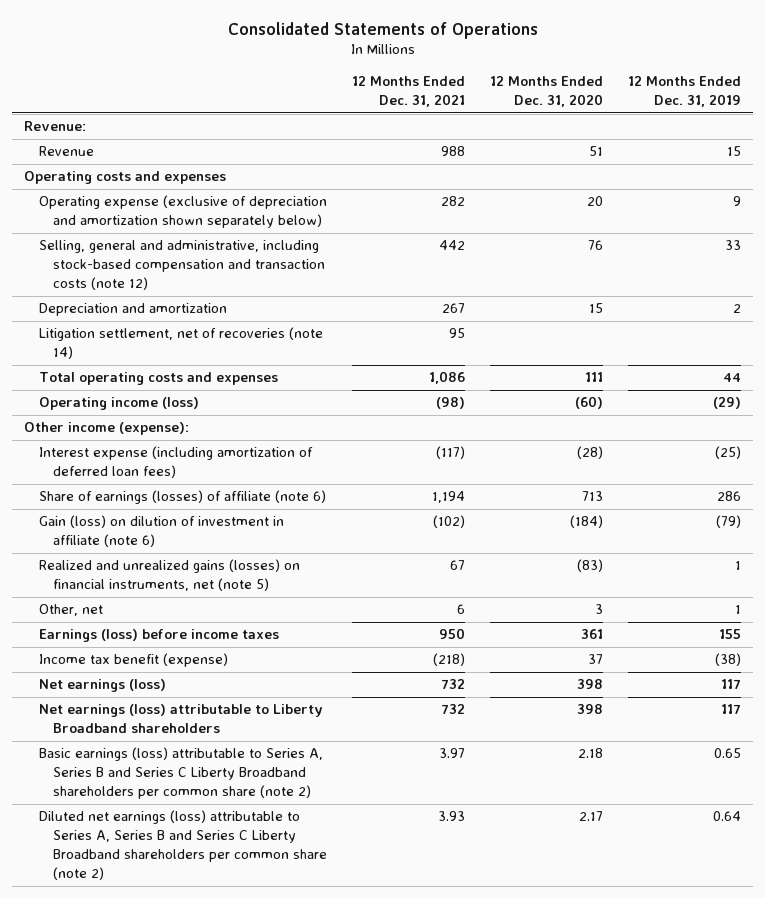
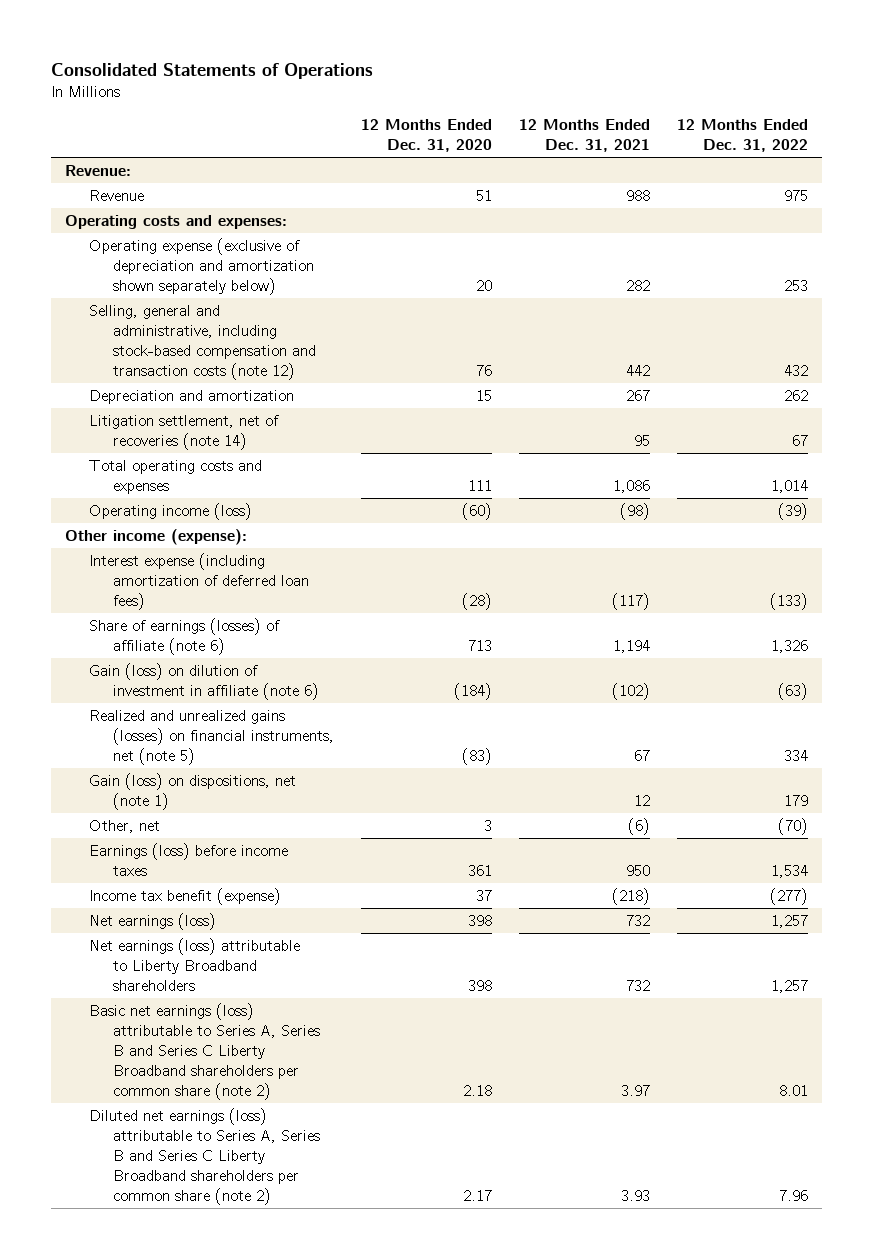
[627,76,741,108] 12 Months Ended Dec. 31, 2019 -> none
none -> [677,119,809,153] 12 Months Ended Dec. 31, 2022
[24,171,227,185] Operating costs and expenses -> [65,214,288,229] Operating costs and expenses:
none -> [89,772,297,810] Gain (loss) on dispositions, net (note 1)
[457,604,466,615] 6 -> [628,817,651,835] (6)
[38,747,323,800] Basic earnings (loss) attributable to Series A, Series B and Series C Liberty Broadband shareholders per common share (note 2) -> [89,1002,321,1100] Basic net earnings (loss) attributable to Series A, Series B and Series C Liberty Broadband shareholders per common share (note 2)

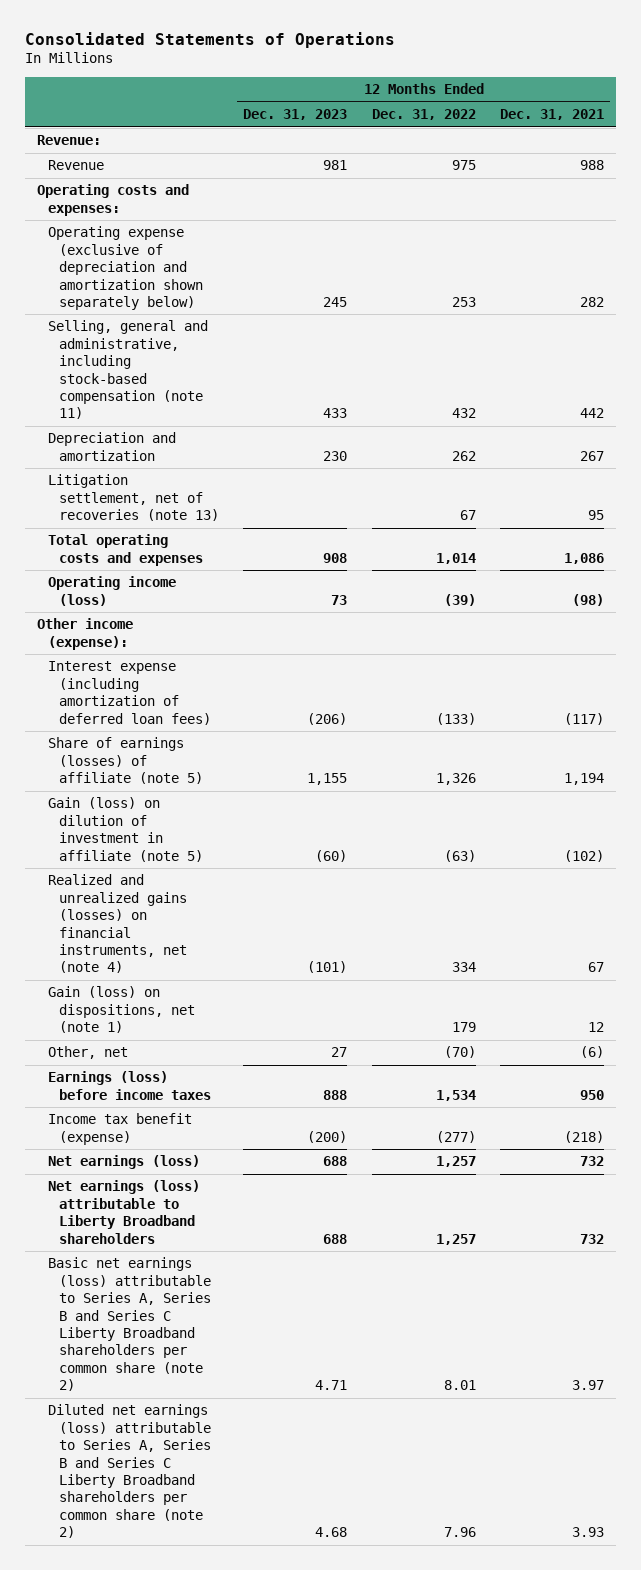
[361,119,493,153] 12 Months Ended Dec. 31, 2020 -> none
none -> [243,109,348,121] Dec. 31, 2023
[89,304,317,380] Selling, general and administrative, including stock-based compensation and transaction costs (note 12) -> [47,320,208,420] Selling, general and administrative, including stock-based compensation (note 11)
[89,414,280,450] Litigation settlement, net of recoveries (note 14) -> [47,474,219,522] Litigation settlement, net of recoveries (note 13)
[89,617,281,655] Share of earnings (losses) of affiliate (note 6) -> [47,737,203,785] Share of earnings (losses) of affiliate (note 5)
[89,662,320,700] Gain (loss) on dilution of investment in affiliate (note 6) -> [47,797,203,862] Gain (loss) on dilution of investment in affiliate (note 5)
[89,709,335,765] Realized and unrealized gains (losses) on financial instruments, net (note 5) -> [47,874,187,974] Realized and unrealized gains (losses) on financial instruments, net (note 4)

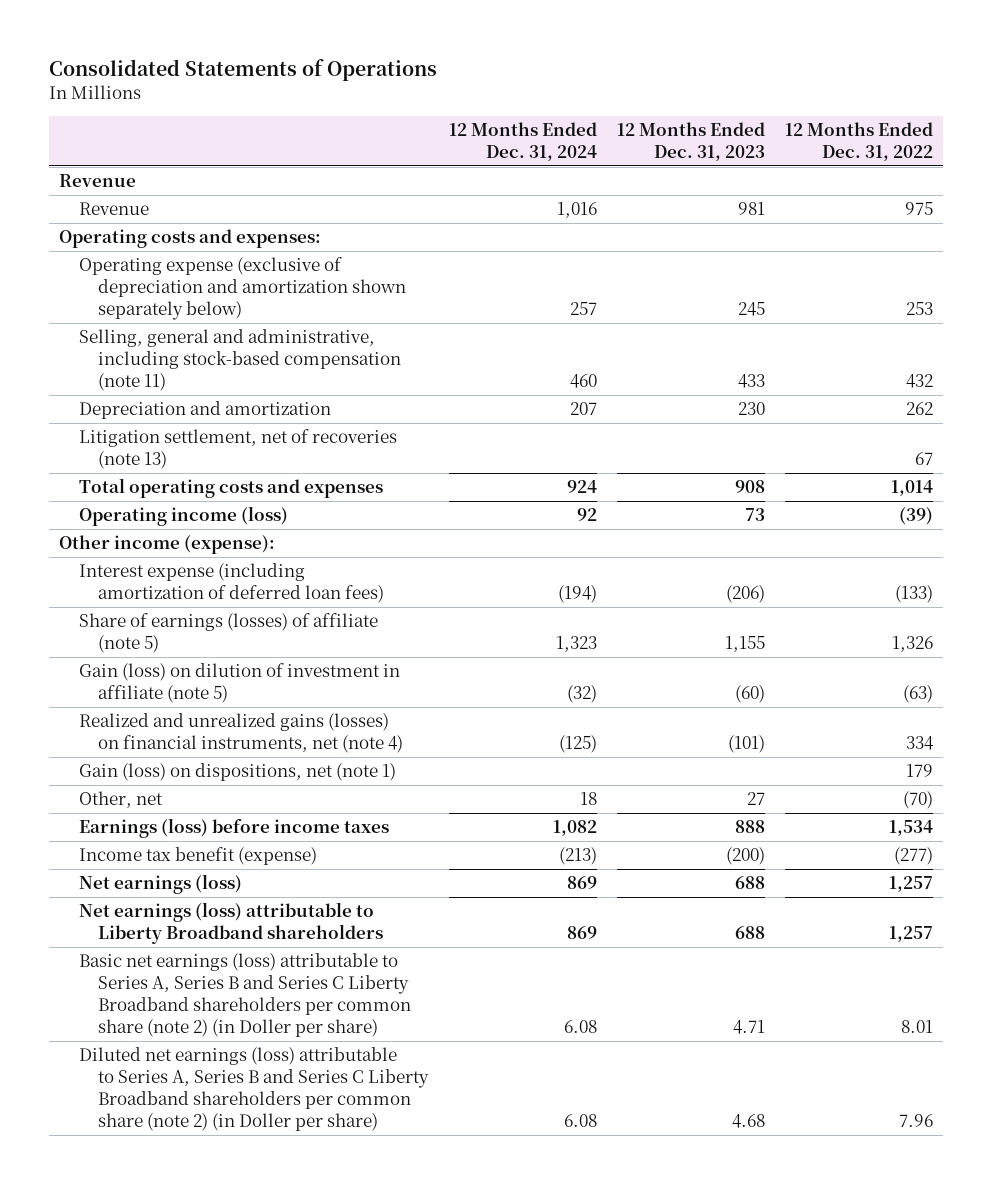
[500,109,605,121] Dec. 31, 2021 -> none
none -> [448,121,597,162] 12 Months Ended Dec. 31, 2024
[36,135,101,146] Revenue: -> [59,174,137,188] Revenue
[47,1257,211,1392] Basic net earnings (loss) attributable to Series A, Series B and Series C Liberty Broadband shareholders per common share (note 2) -> [78,953,412,1038] Basic net earnings (loss) attributable to Series A, Series B and Series C Liberty Broadband shareholders per common share (note 2) (in Doller per share)
[47,1404,211,1539] Diluted net earnings (loss) attributable to Series A, Series B and Series C Liberty Broadband shareholders per common share (note 2) -> [78,1047,430,1132] Diluted net earnings (loss) attributable to Series A, Series B and Series C Liberty Broadband shareholders per common share (note 2) (in Doller per share)

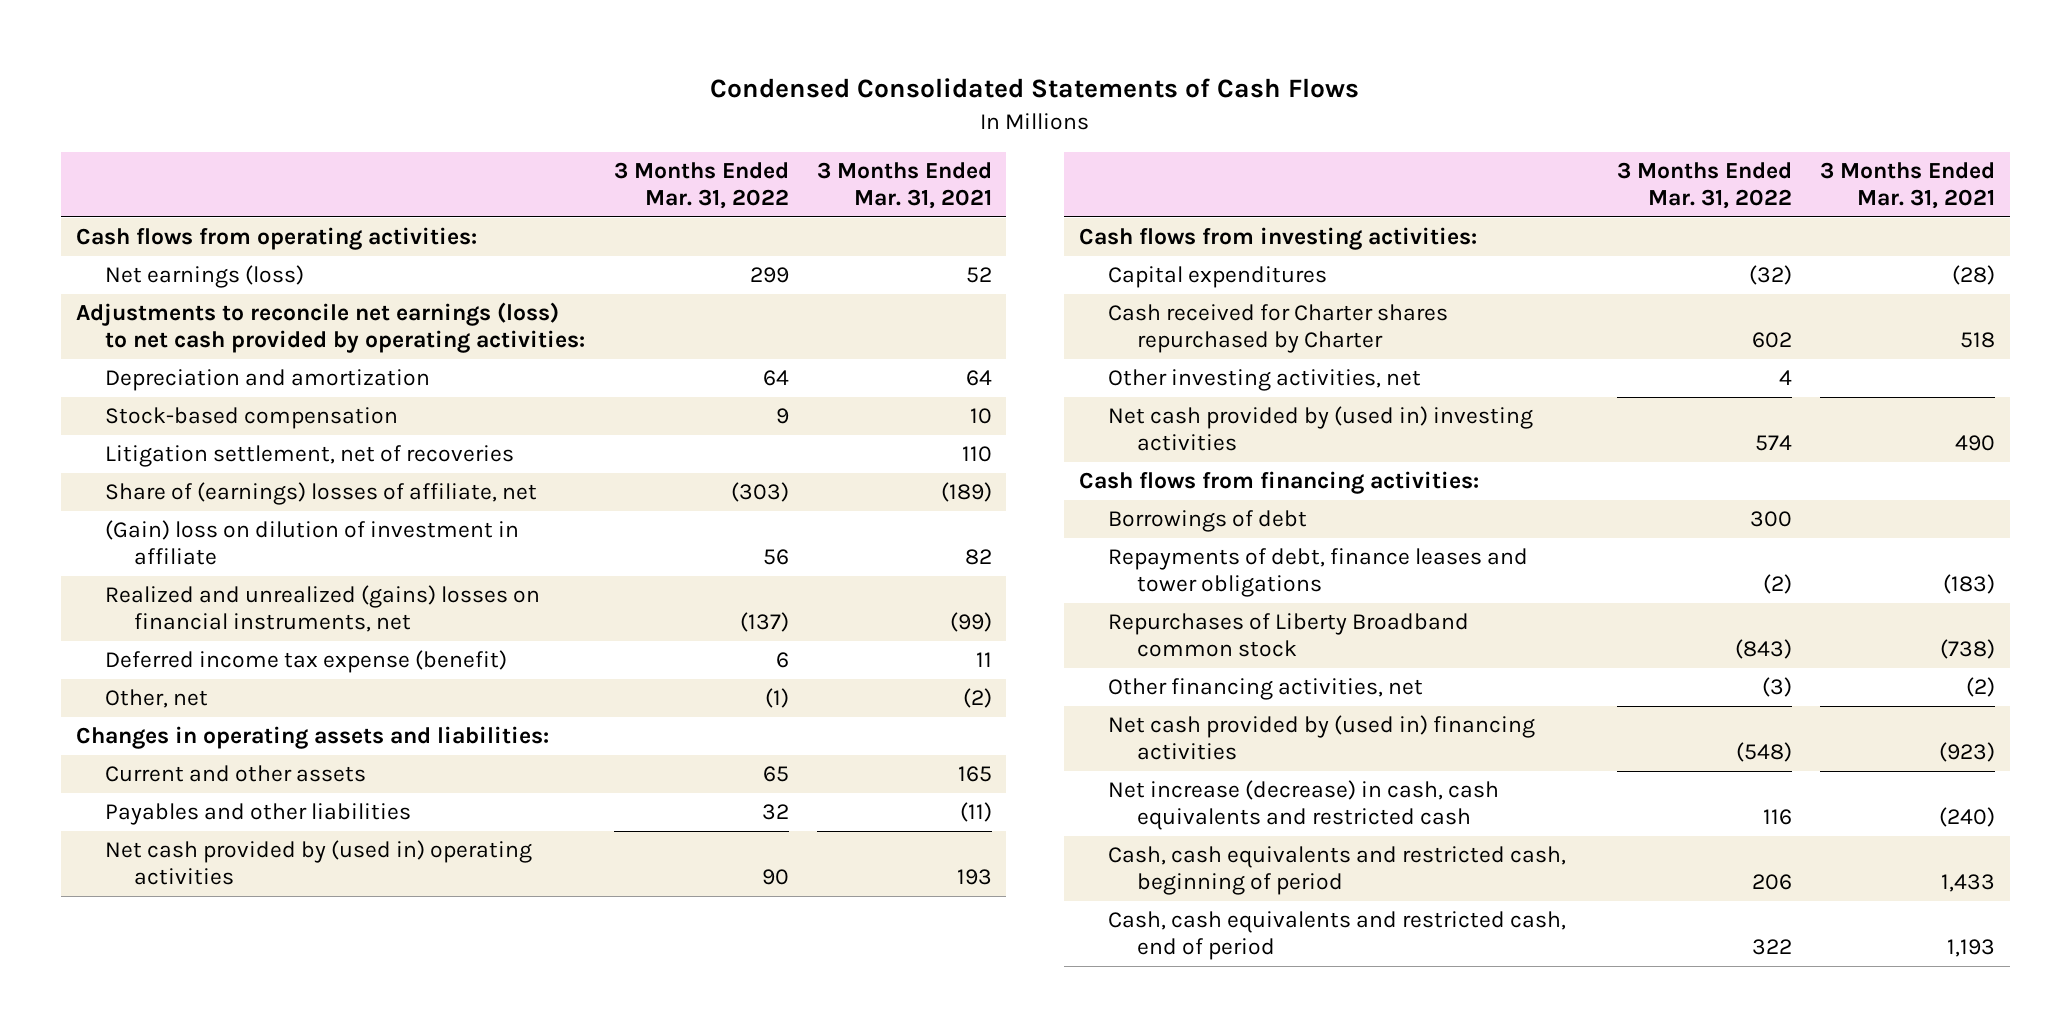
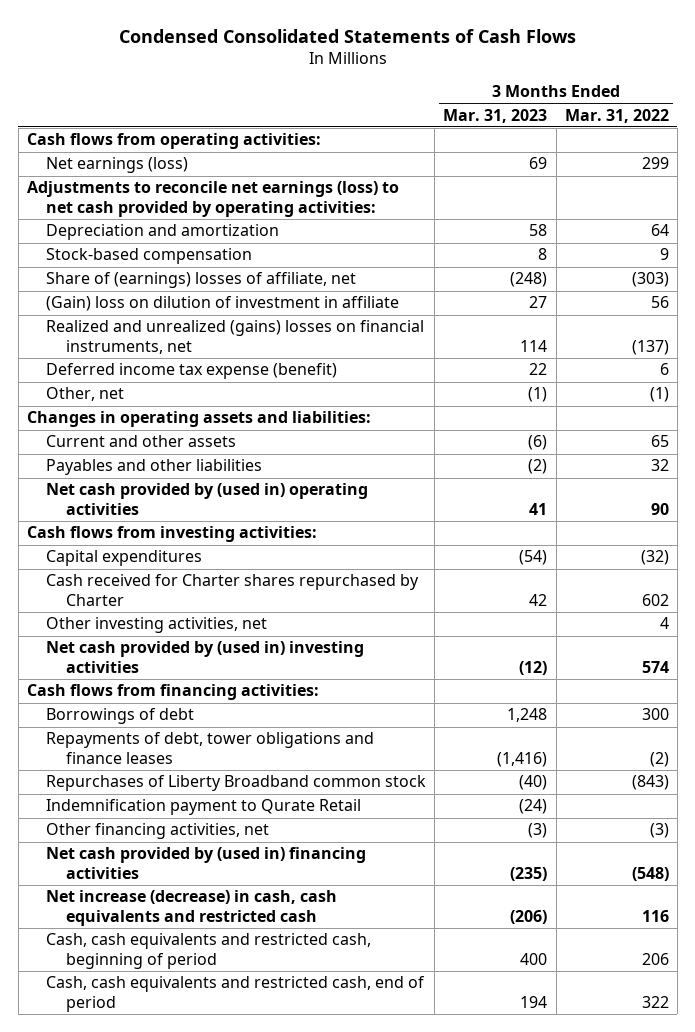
[817,162,993,210] 3 Months Ended Mar. 31, 2021 -> none
none -> [443,108,548,123] Mar. 31, 2023
[104,445,514,468] Litigation settlement, net of recoveries -> none
[1107,548,1528,598] Repayments of debt, finance leases and tower obligations -> [46,732,375,765] Repayments of debt, tower obligations and finance leases
none -> [46,799,362,816] Indemnification payment to Qurate Retail

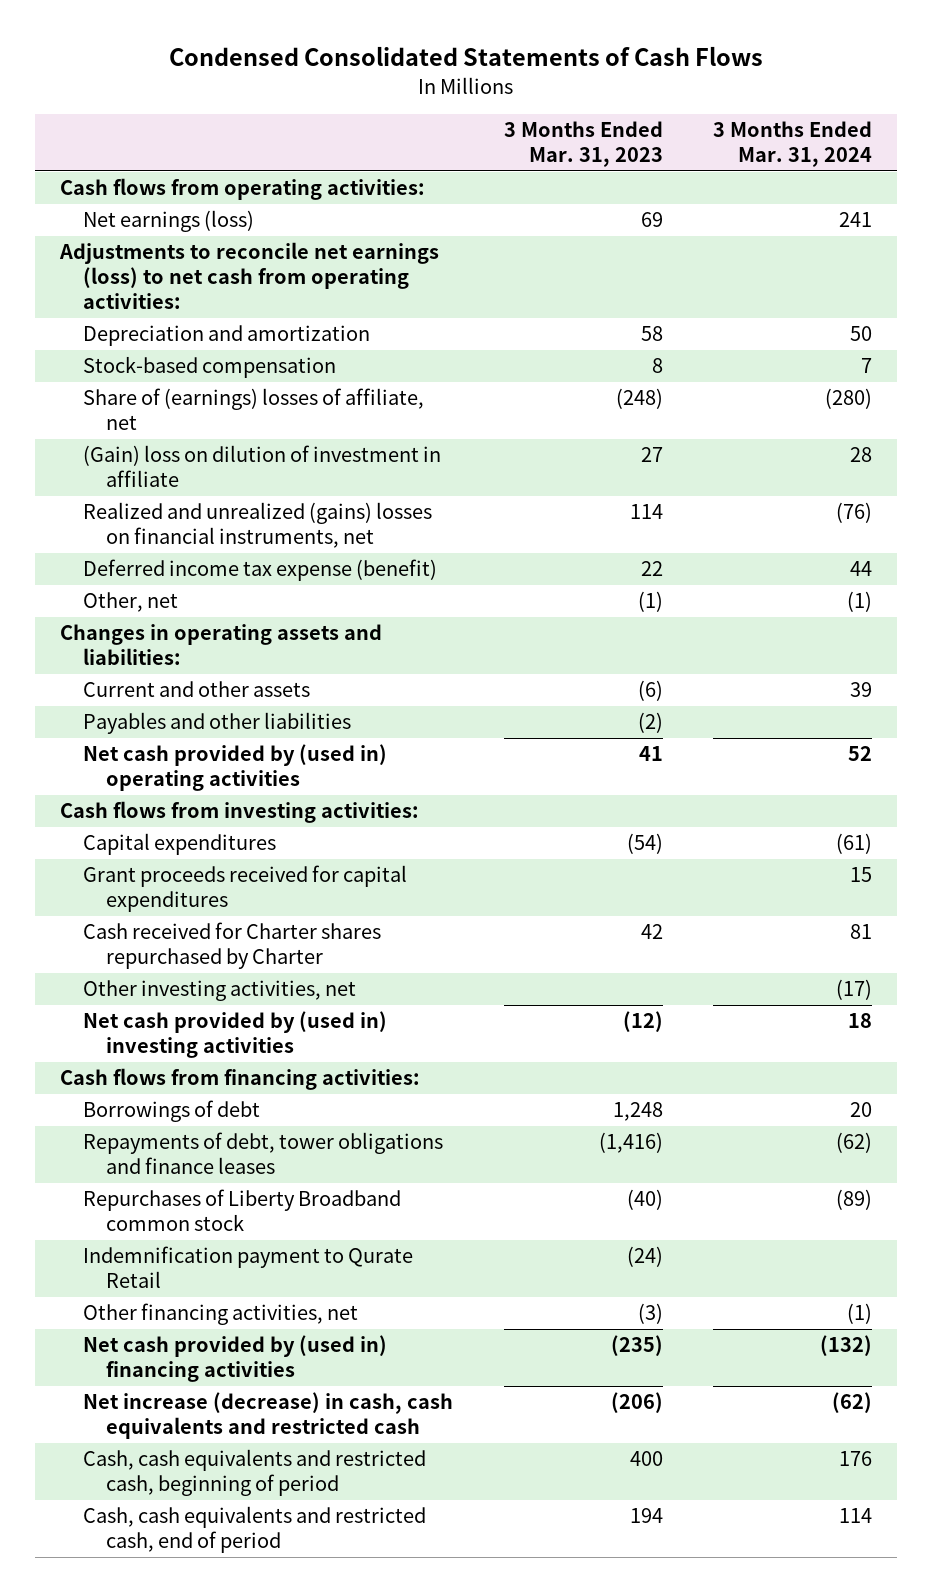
[564,108,669,123] Mar. 31, 2022 -> none
none -> [712,121,872,168] 3 Months Ended Mar. 31, 2024
[26,181,399,218] Adjustments to reconcile net earnings (loss) to net cash provided by operating activities: -> [59,242,440,310] Adjustments to reconcile net earnings (loss) to net cash from operating activities:
none -> [83,865,408,913] Grant proceeds received for capital expenditures

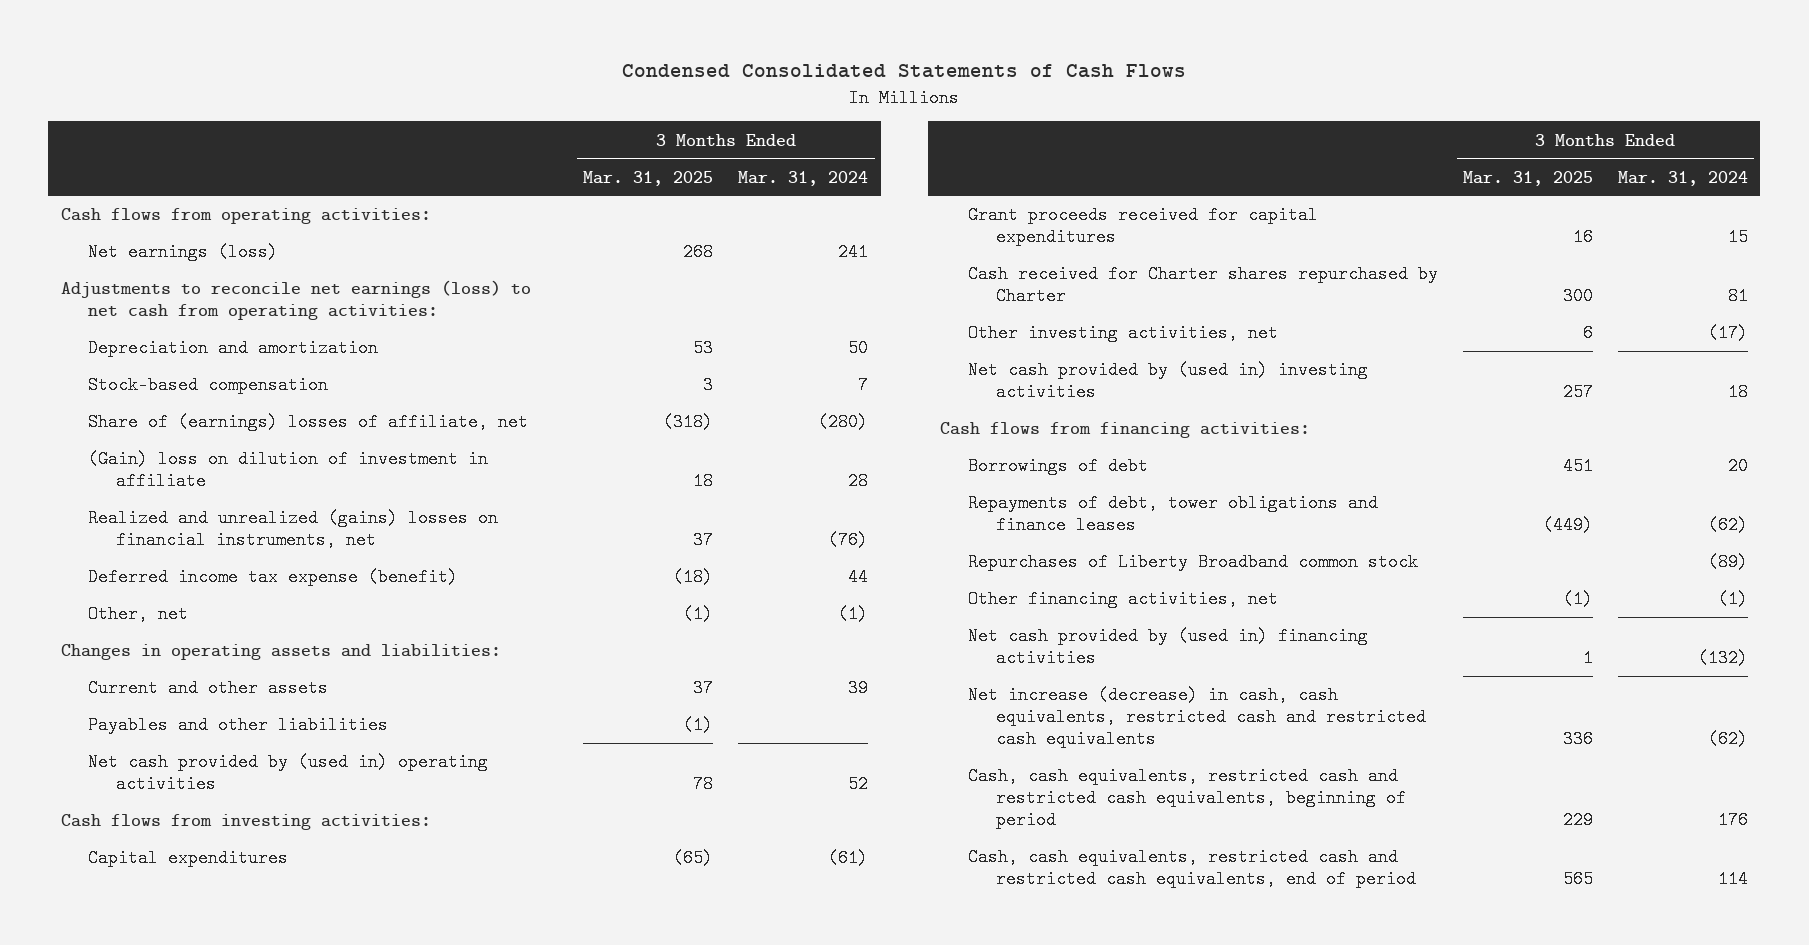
[503,121,663,168] 3 Months Ended Mar. 31, 2023 -> none
none -> [583,170,714,186] Mar. 31, 2025
[83,1246,414,1289] Indemnification payment to Qurate Retail -> none
[83,1392,454,1440] Net increase (decrease) in cash, cash equivalents and restricted cash -> [967,686,1426,749] Net increase (decrease) in cash, cash equivalents, restricted cash and restricted cash equivalents
[83,1449,427,1497] Cash, cash equivalents and restricted cash, beginning of period -> [967,767,1406,830] Cash, cash equivalents, restricted cash and restricted cash equivalents, beginning of period
[83,1506,427,1554] Cash, cash equivalents and restricted cash, end of period -> [967,848,1416,889] Cash, cash equivalents, restricted cash and restricted cash equivalents, end of period

